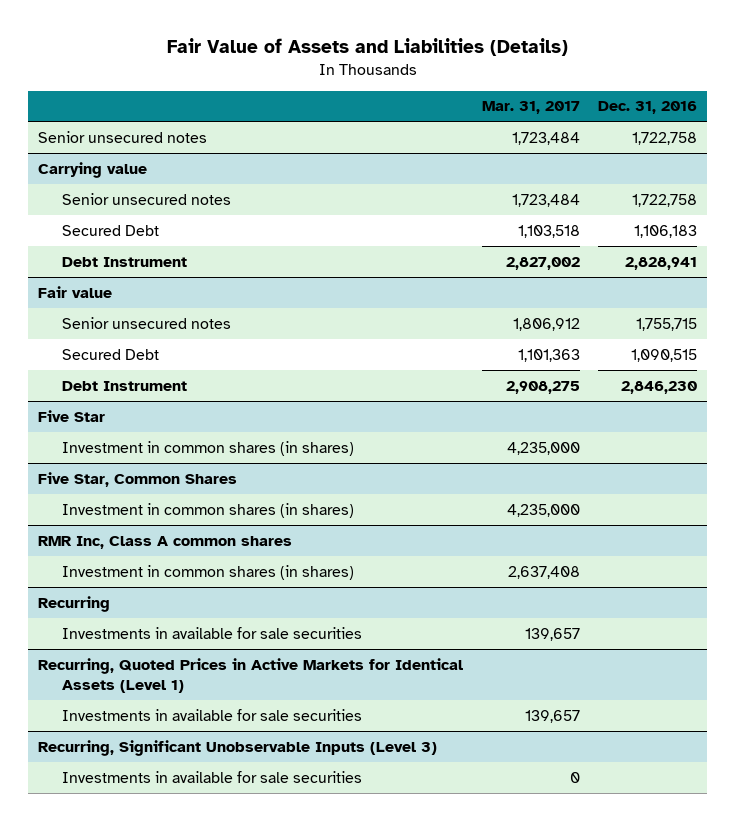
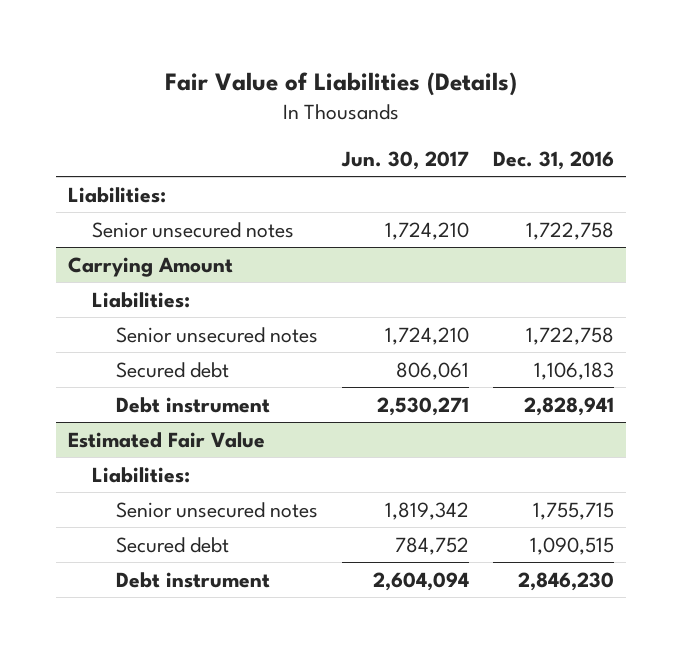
[166,38,568,57] Fair Value of Assets and Liabilities (Details) -> [165,71,518,96] Fair Value of Liabilities (Details)
[481,101,580,115] Mar. 31, 2017 -> none
none -> [340,150,469,170] Jun. 30, 2017
none -> [68,186,167,203] Liabilities:
[37,161,147,178] Carrying value -> [68,256,234,277] Carrying Amount
none -> [92,291,191,308] Liabilities:
[62,224,160,236] Secured Debt -> [115,361,229,378] Secured debt
[62,256,188,267] Debt Instrument -> [115,396,270,413] Debt instrument
[37,285,112,298] Fair value -> [68,431,266,448] Estimated Fair Value
none -> [92,466,191,483] Liabilities:
[37,409,105,422] Five Star -> none
[62,440,355,456] Investment in common shares (in shares) -> none
[37,471,237,487] Five Star, Common Shares -> none
[62,502,355,518] Investment in common shares (in shares) -> none
[37,535,292,549] RMR Inc, Class A common shares -> none
[62,564,355,580] Investment in common shares (in shares) -> none
[37,595,110,612] Recurring -> none
[62,626,363,639] Investments in available for sale securities -> none
[37,657,463,694] Recurring, Quoted Prices in Active Markets for Identical Assets (Level 1) -> none
[62,708,363,721] Investments in available for sale securities -> none
[37,739,437,756] Recurring, Significant Unobservable Inputs (Level 3) -> none
[62,770,363,783] Investments in available for sale securities -> none
[62,348,160,360] Secured Debt -> [115,536,229,553] Secured debt
[62,380,188,391] Debt Instrument -> [115,571,270,588] Debt instrument

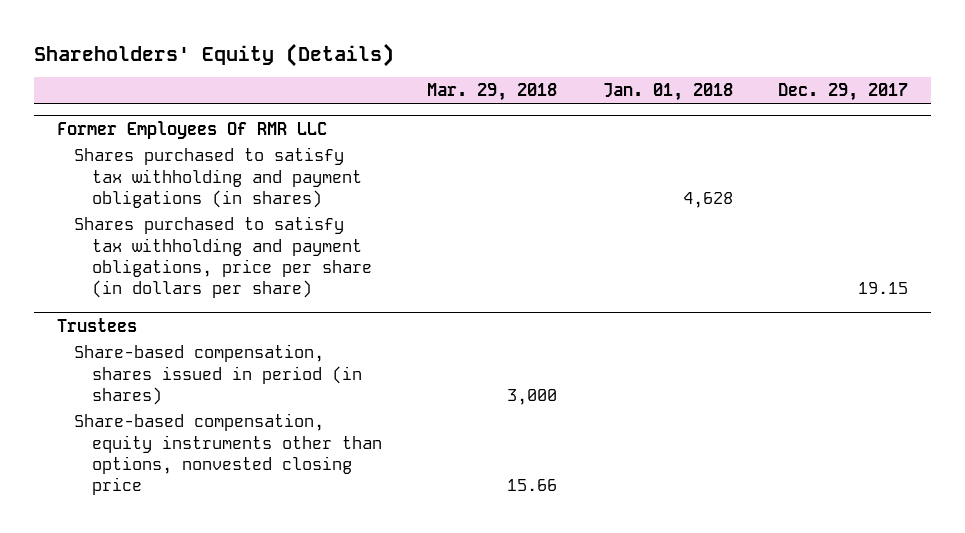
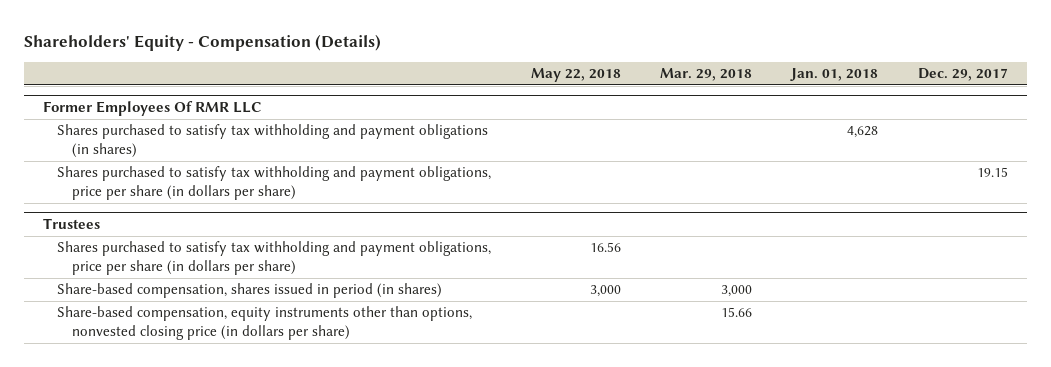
[34,42,395,67] Shareholders' Equity (Details) -> [23,33,381,51] Shareholders' Equity - Compensation (Details)
none -> [530,68,621,83] May 22, 2018
none -> [57,241,492,276] Shares purchased to satisfy tax withholding and payment obligations, price per share (in dollars per share)
[74,413,382,496] Share-based compensation, equity instruments other than options, nonvested closing price -> [57,306,473,341] Share-based compensation, equity instruments other than options, nonvested closing price (in dollars per share)

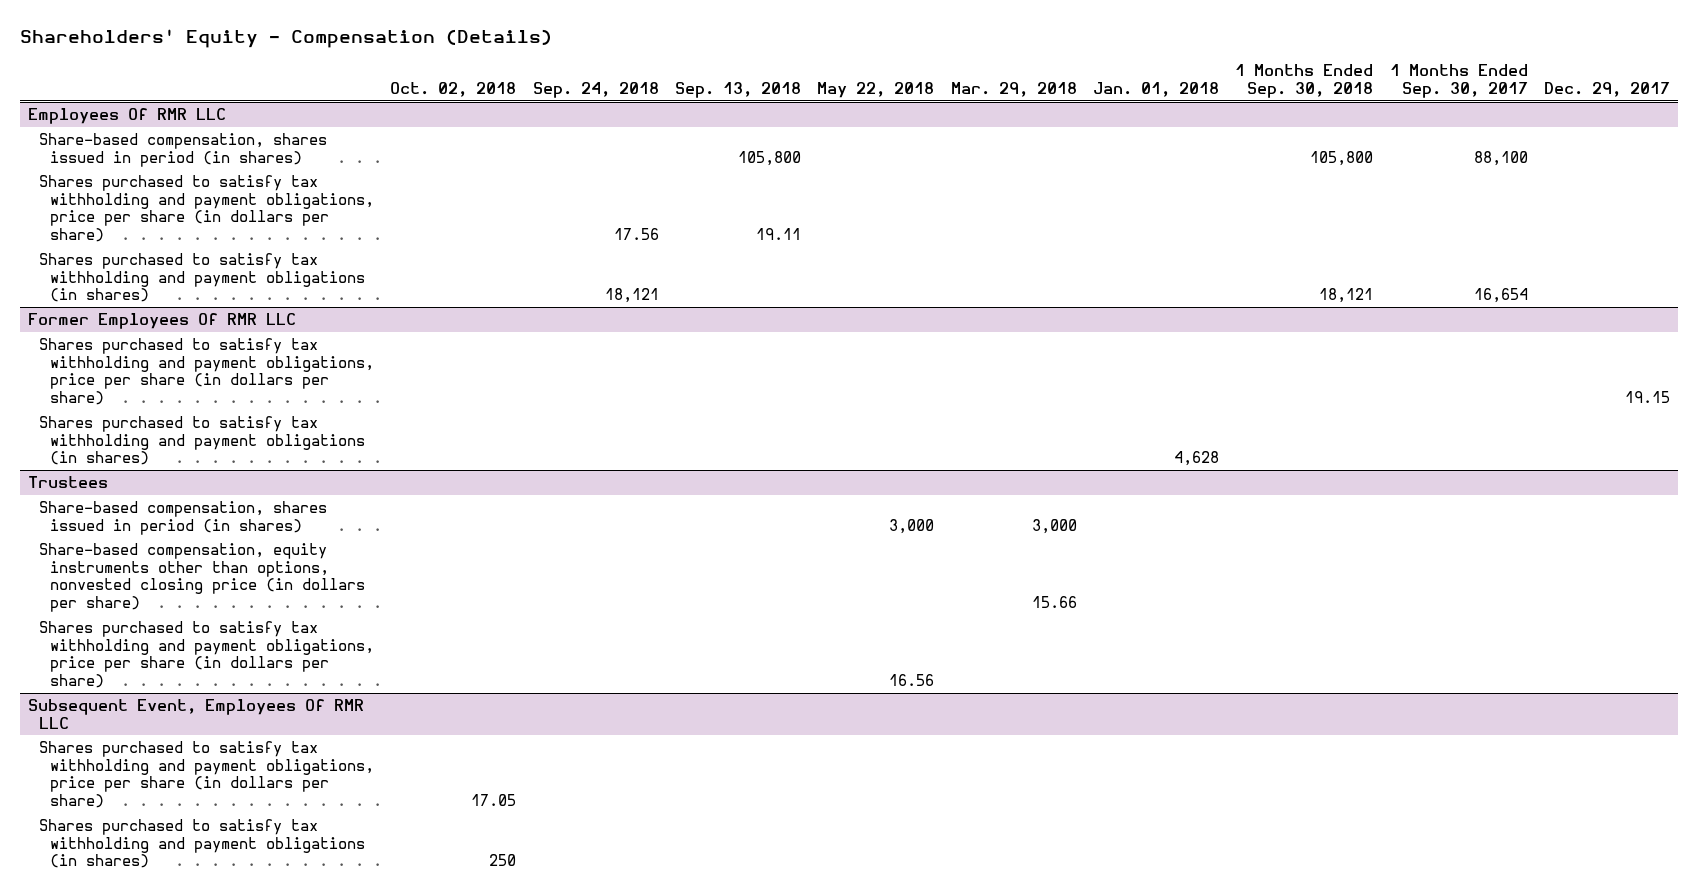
none -> [390,81,517,97] Oct. 02, 2018
none -> [532,81,659,98] Sep. 24, 2018
none -> [674,81,801,98] Sep. 13, 2018
none -> [1235,64,1374,98] 1 Months Ended Sep. 30, 2018
none -> [1389,64,1528,98] 1 Months Ended Sep. 30, 2017
none -> [28,108,227,125] Employees Of RMR LLC
none -> [38,133,327,167] Share-based compensation, shares issued in period (in shares)
none -> [38,175,374,242] Shares purchased to satisfy tax withholding and payment obligations, price per share (in dollars per share)
none -> [38,253,365,303] Shares purchased to satisfy tax withholding and payment obligations (in shares)
[57,124,489,159] Shares purchased to satisfy tax withholding and payment obligations (in shares) -> [38,416,365,466] Shares purchased to satisfy tax withholding and payment obligations (in shares)
[57,241,492,276] Shares purchased to satisfy tax withholding and payment obligations, price per share (in dollars per share) -> [38,621,374,688] Shares purchased to satisfy tax withholding and payment obligations, price per share (in dollars per share)
none -> [28,699,365,729] Subsequent Event, Employees Of RMR LLC
none -> [38,741,374,808] Shares purchased to satisfy tax withholding and payment obligations, price per share (in dollars per share)
none -> [38,819,365,869] Shares purchased to satisfy tax withholding and payment obligations (in shares)

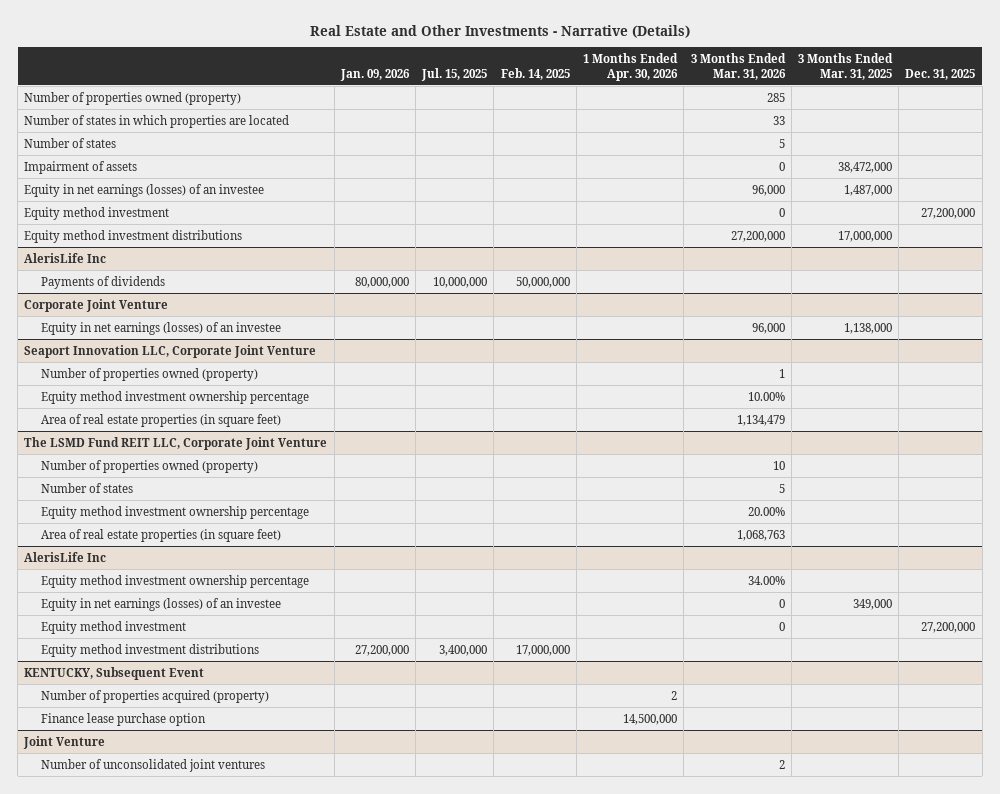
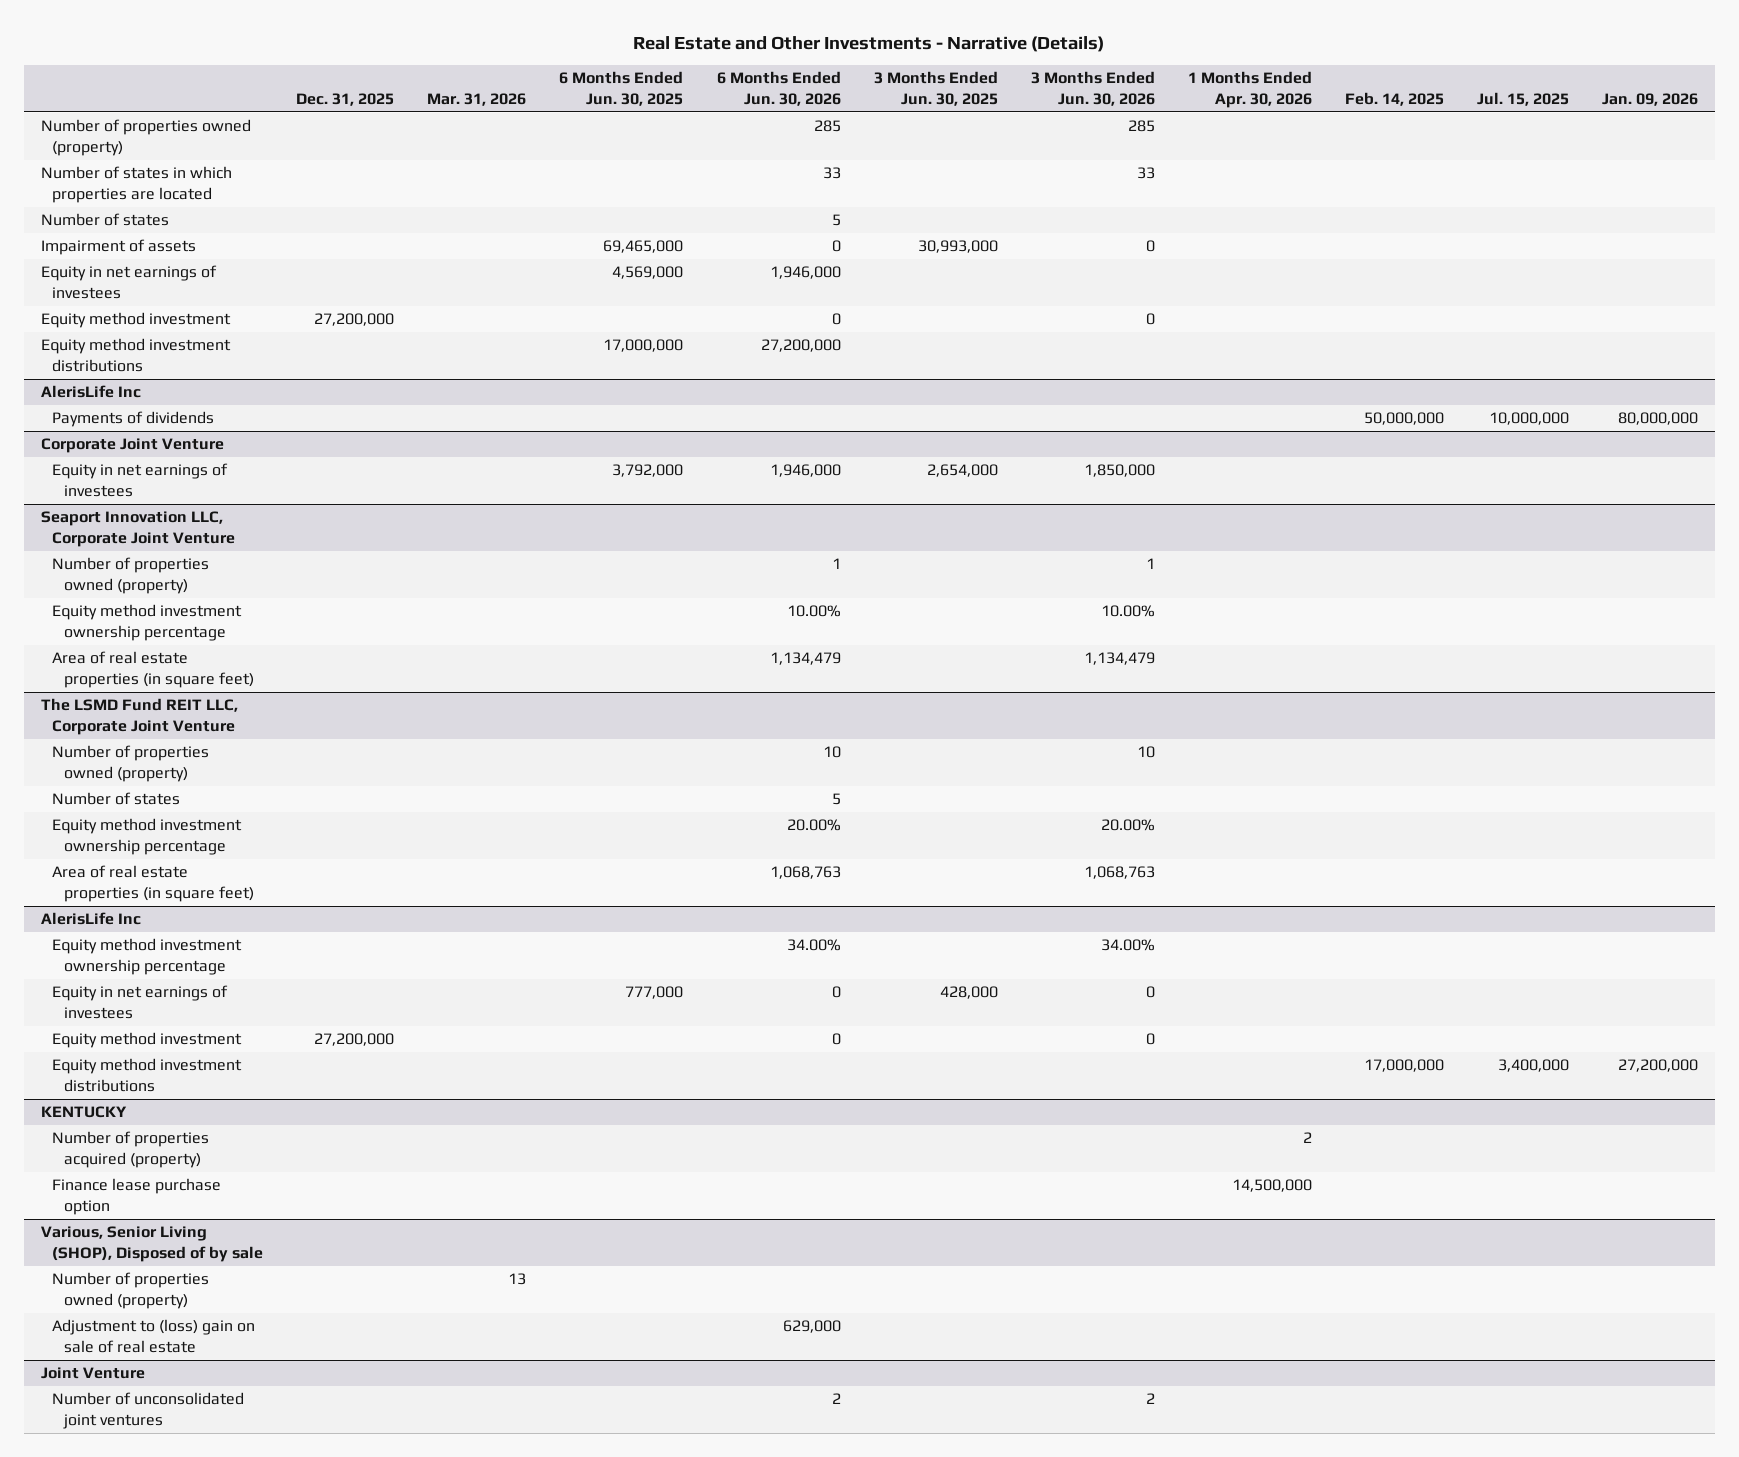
[690,52,786,80] 3 Months Ended Mar. 31, 2026 -> none
[797,52,893,80] 3 Months Ended Mar. 31, 2025 -> none
none -> [427,92,527,106] Mar. 31, 2026
none -> [559,71,684,106] 6 Months Ended Jun. 30, 2025
none -> [716,71,841,106] 6 Months Ended Jun. 30, 2026
none -> [873,71,998,106] 3 Months Ended Jun. 30, 2025
none -> [1030,71,1155,106] 3 Months Ended Jun. 30, 2026
[24,183,265,197] Equity in net earnings (losses) of an investee -> [40,265,217,300] Equity in net earnings of investees
[41,321,282,335] Equity in net earnings (losses) of an investee -> [52,463,229,498] Equity in net earnings of investees
[41,597,282,611] Equity in net earnings (losses) of an investee -> [52,985,229,1020] Equity in net earnings of investees
[24,666,205,680] KENTUCKY, Subsequent Event -> [40,1106,127,1119] KENTUCKY
none -> [40,1226,264,1263] Various, Senior Living (SHOP), Disposed of by sale
none -> [52,1272,210,1310] Number of properties owned (property)
none -> [52,1319,256,1354] Adjustment to (loss) gain on sale of real estate

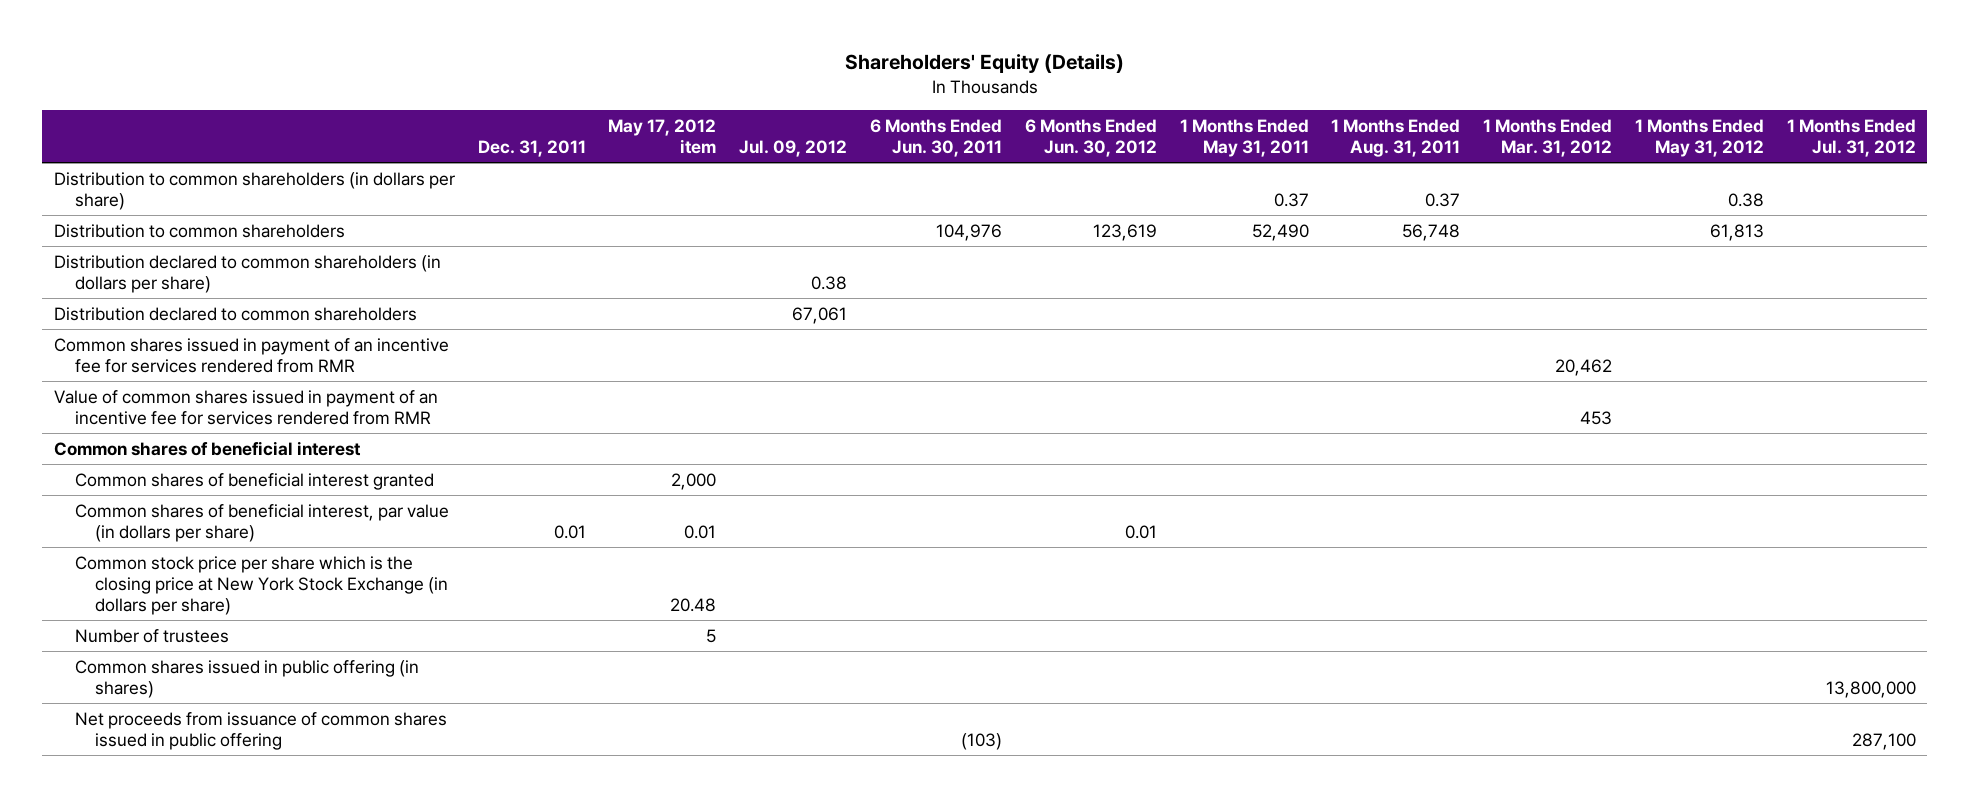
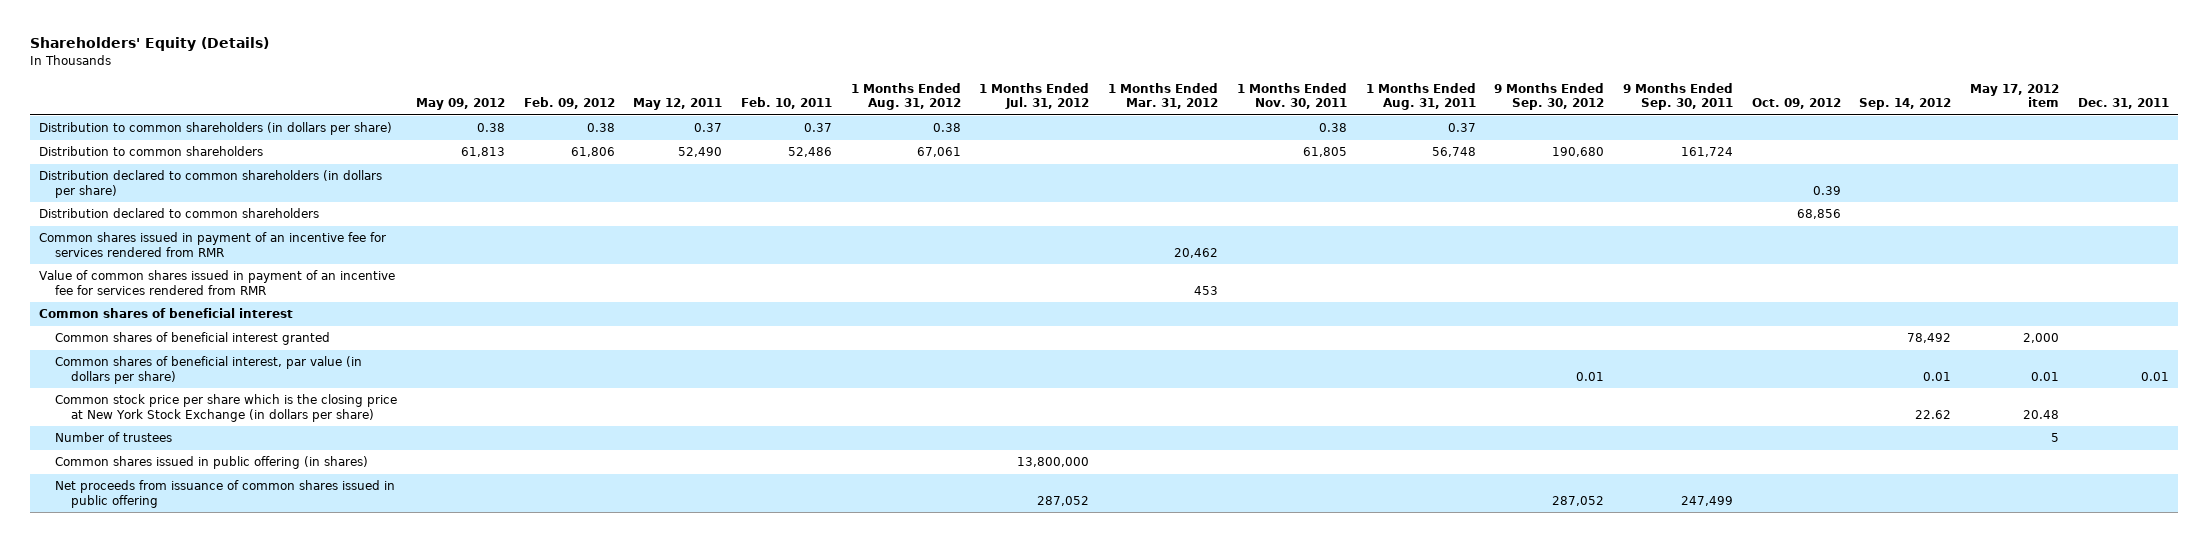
[739,140,848,158] Jul. 09, 2012 -> none
[869,119,1002,158] 6 Months Ended Jun. 30, 2011 -> none
[1024,119,1157,158] 6 Months Ended Jun. 30, 2012 -> none
[1179,119,1309,158] 1 Months Ended May 31, 2011 -> none
[1634,119,1764,158] 1 Months Ended May 31, 2012 -> none
none -> [415,98,505,111] May 09, 2012
none -> [523,97,615,110] Feb. 09, 2012
none -> [633,98,723,111] May 12, 2011
none -> [741,97,833,110] Feb. 10, 2011
none -> [850,82,961,111] 1 Months Ended Aug. 31, 2012
none -> [1236,82,1347,110] 1 Months Ended Nov. 30, 2011
none -> [1494,82,1605,111] 9 Months Ended Sep. 30, 2012
none -> [1622,82,1733,111] 9 Months Ended Sep. 30, 2011
none -> [1751,98,1841,110] Oct. 09, 2012
none -> [1859,98,1952,111] Sep. 14, 2012
[1851,732,1916,750] 287,100 -> [1037,495,1090,506] 287,052

